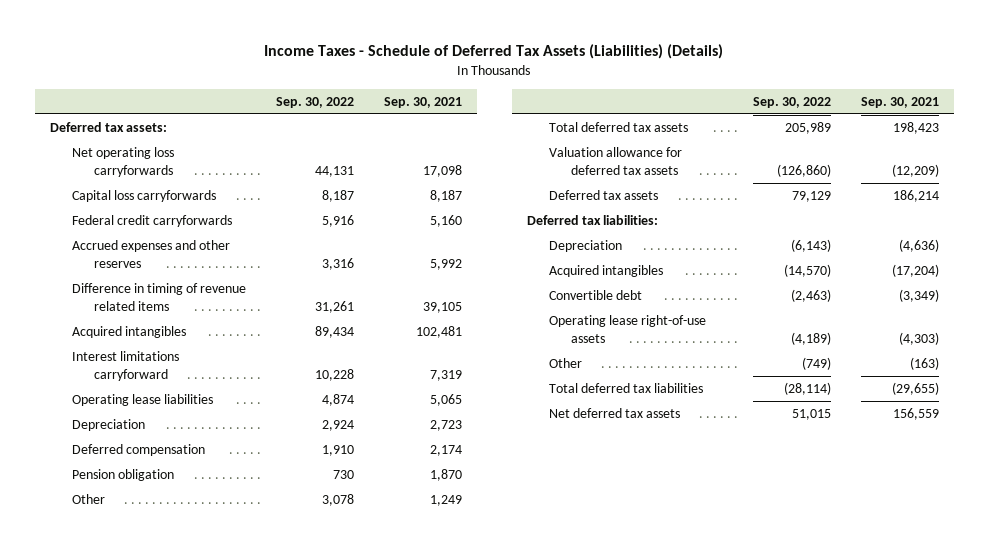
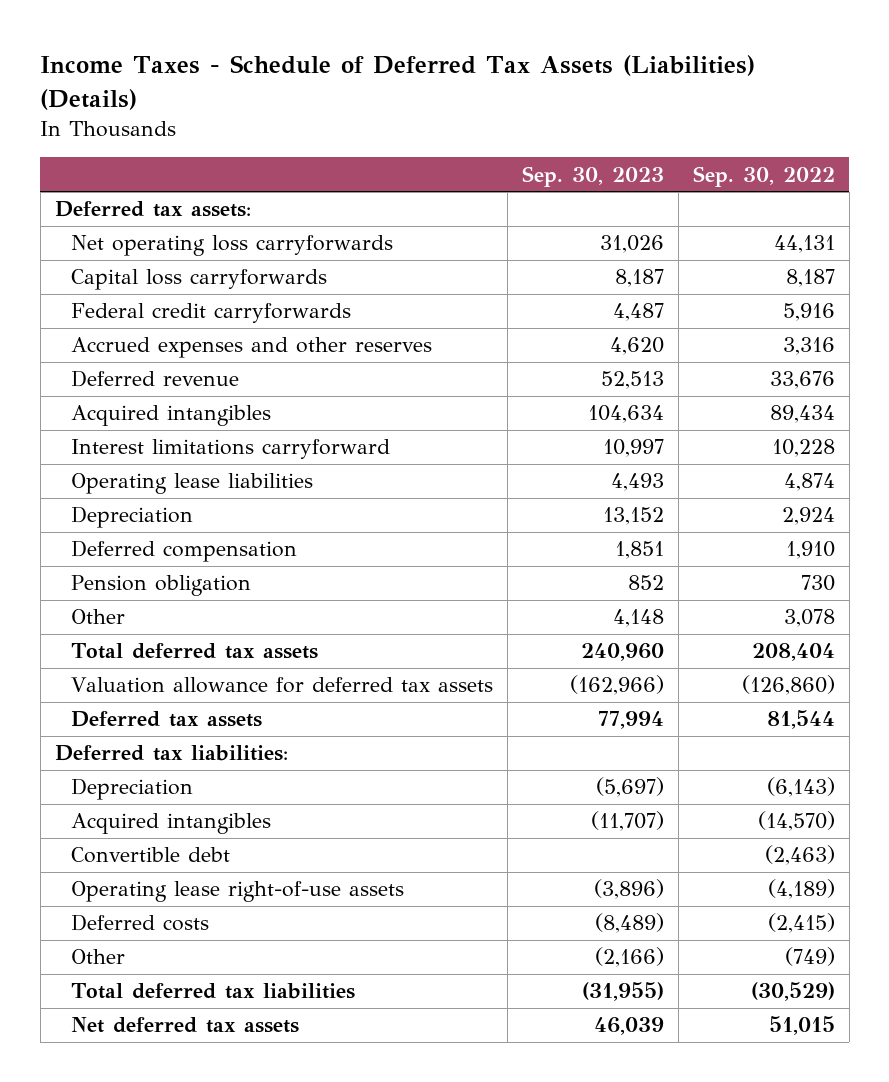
[383,96,462,108] Sep. 30, 2021 -> none
none -> [521,165,664,187] Sep. 30, 2023
[71,282,246,311] Difference in timing of revenue related items -> none
none -> [70,370,239,388] Deferred revenue
[785,121,832,134] 205,989 -> [751,643,835,662] 208,404
[792,190,832,202] 79,129 -> [766,710,835,730] 81,544
none -> [70,914,209,932] Deferred costs
[784,381,832,395] (28,114) -> [750,982,835,1002] (30,529)

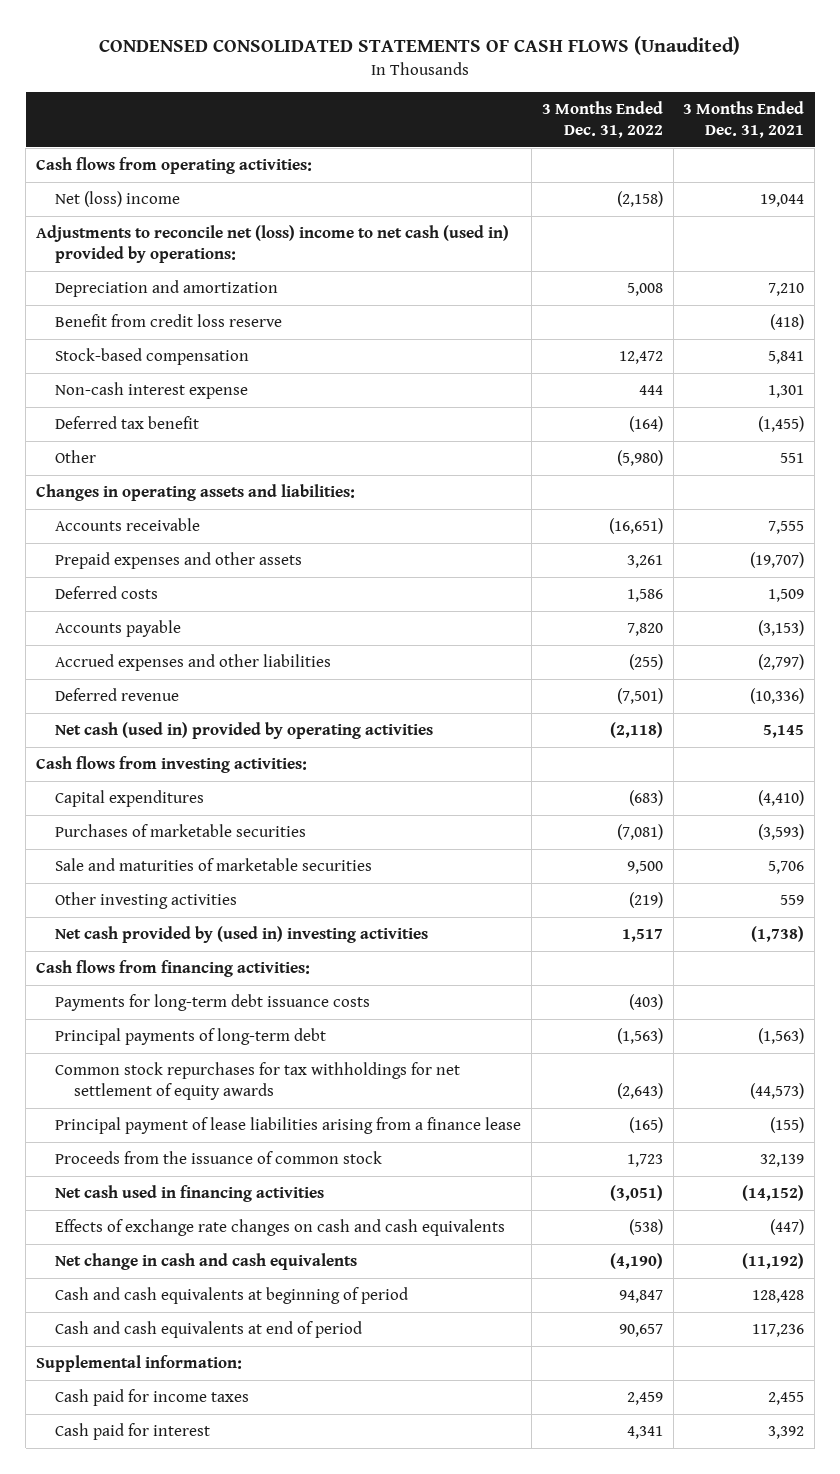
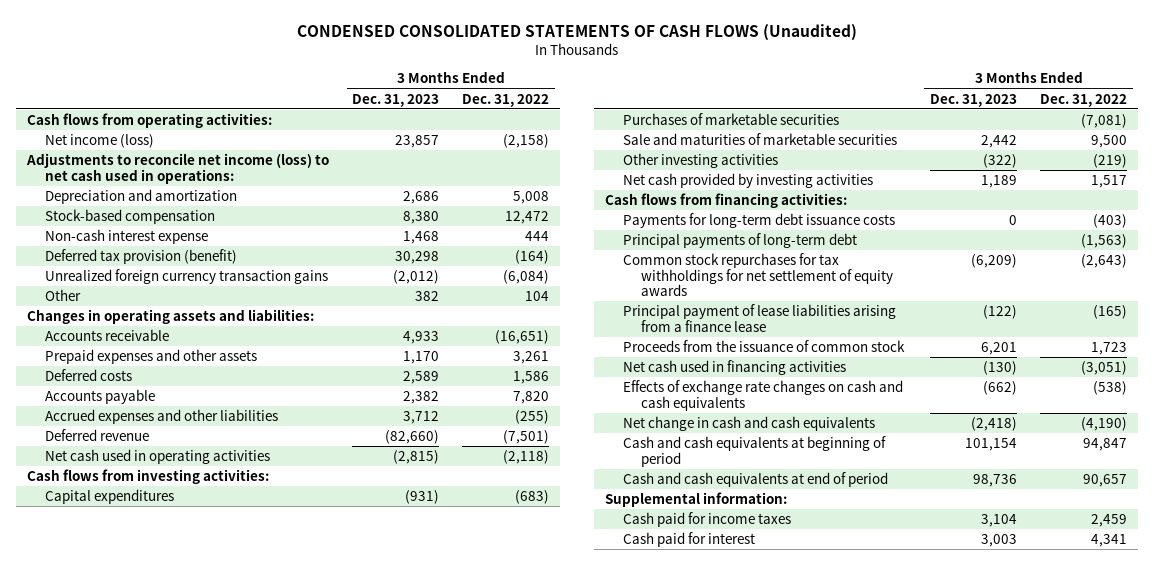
[683,100,805,138] 3 Months Ended Dec. 31, 2021 -> none
none -> [352,93,440,107] Dec. 31, 2023
[55,191,181,208] Net (loss) income -> [45,134,155,149] Net income (loss)
[36,225,510,264] Adjustments to reconcile net (loss) income to net cash (used in) provided by operations: -> [26,153,330,184] Adjustments to reconcile net income (loss) to net cash used in operations:
[55,314,283,328] Benefit from credit loss reserve -> none
[55,416,200,430] Deferred tax benefit -> [45,249,238,265] Deferred tax provision (benefit)
none -> [45,269,329,285] Unrealized foreign currency transaction gains
[616,450,663,467] (5,980) -> [525,291,550,302] 104
[55,722,434,740] Net cash (used in) provided by operating activities -> [45,449,271,465] Net cash used in operating activities
[55,926,429,944] Net cash provided by (used in) investing activities -> [623,173,874,189] Net cash provided by investing activities

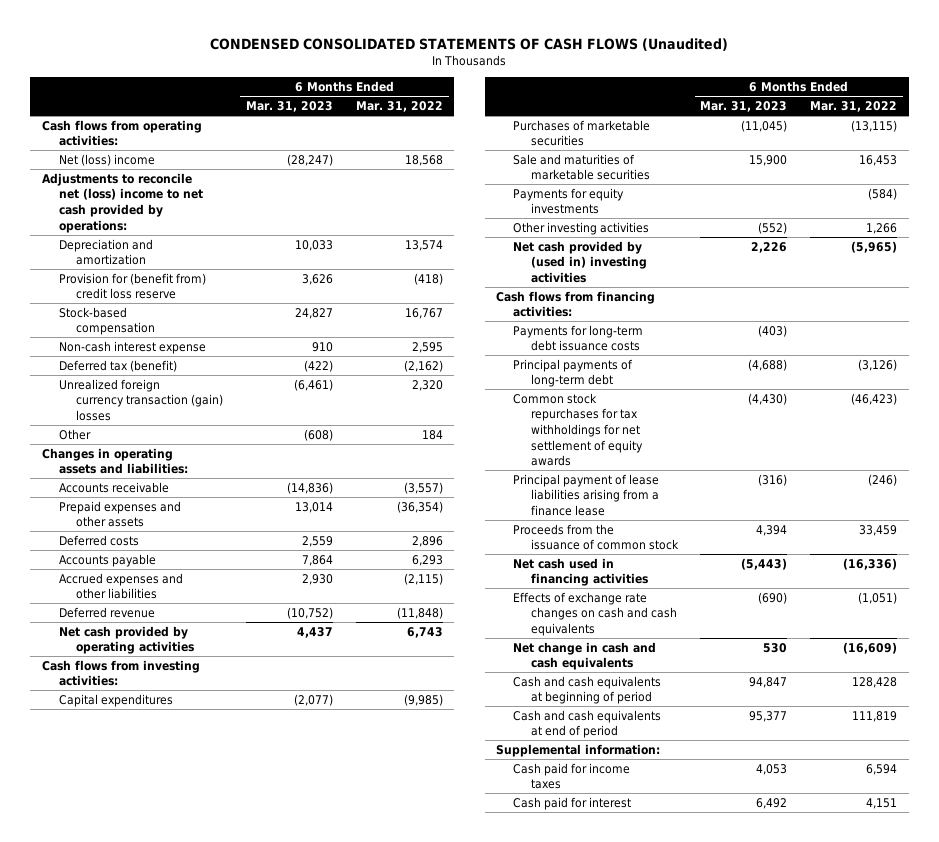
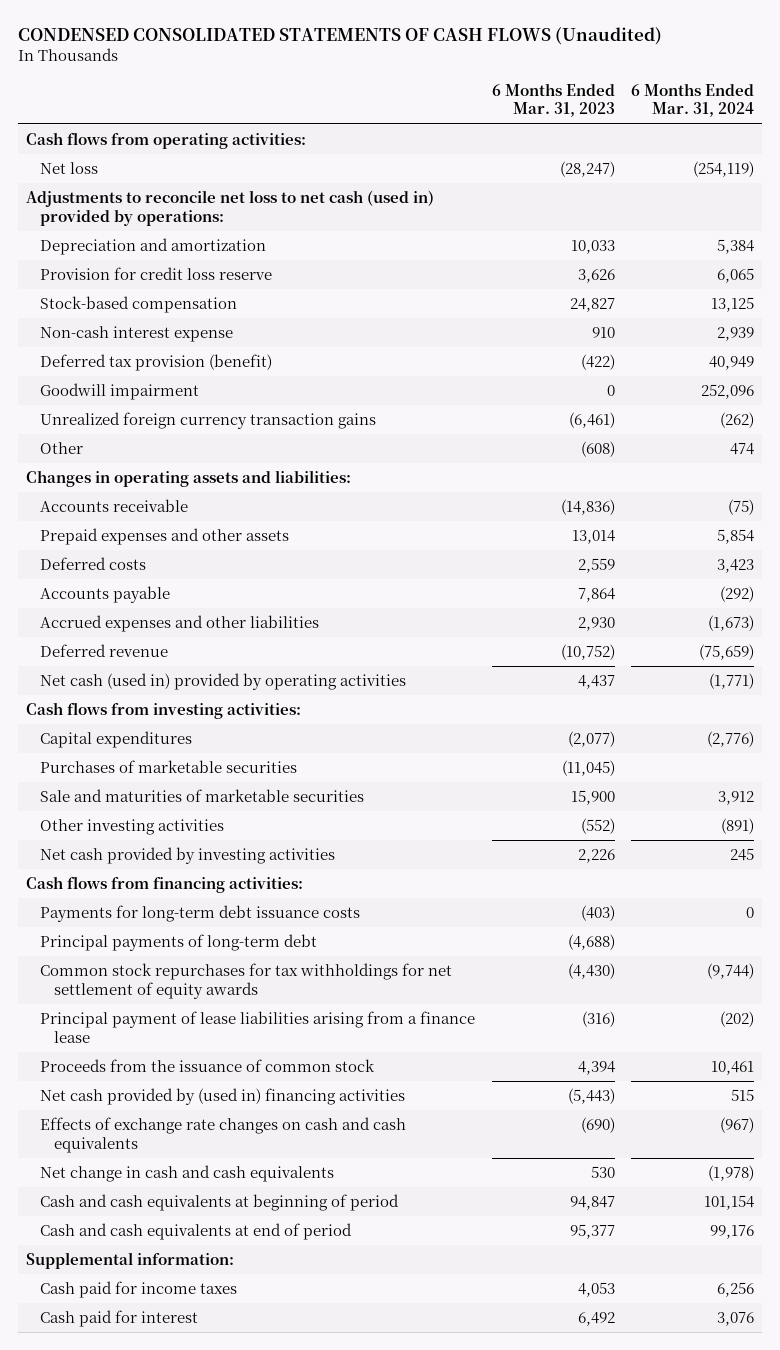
[355,101,443,113] Mar. 31, 2022 -> none
none -> [631,82,755,118] 6 Months Ended Mar. 31, 2024
[59,153,156,166] Net (loss) income -> [40,162,99,175] Net loss
[41,172,204,233] Adjustments to reconcile net (loss) income to net cash provided by operations: -> [26,190,435,226] Adjustments to reconcile net loss to net cash (used in) provided by operations:
[59,272,207,300] Provision for (benefit from) credit loss reserve -> [40,267,273,281] Provision for credit loss reserve
[59,359,178,372] Deferred tax (benefit) -> [40,354,273,372] Deferred tax provision (benefit)
none -> [40,383,200,401] Goodwill impairment
[59,378,224,422] Unrealized foreign currency transaction (gain) losses -> [40,412,377,430] Unrealized foreign currency transaction gains
[59,625,195,655] Net cash provided by operating activities -> [40,673,407,691] Net cash (used in) provided by operating activities
[513,187,625,215] Payments for equity investments -> none
[513,240,647,284] Net cash provided by (used in) investing activities -> [40,847,336,865] Net cash provided by investing activities
[513,557,648,587] Net cash used in financing activities -> [40,1088,406,1106] Net cash provided by (used in) financing activities

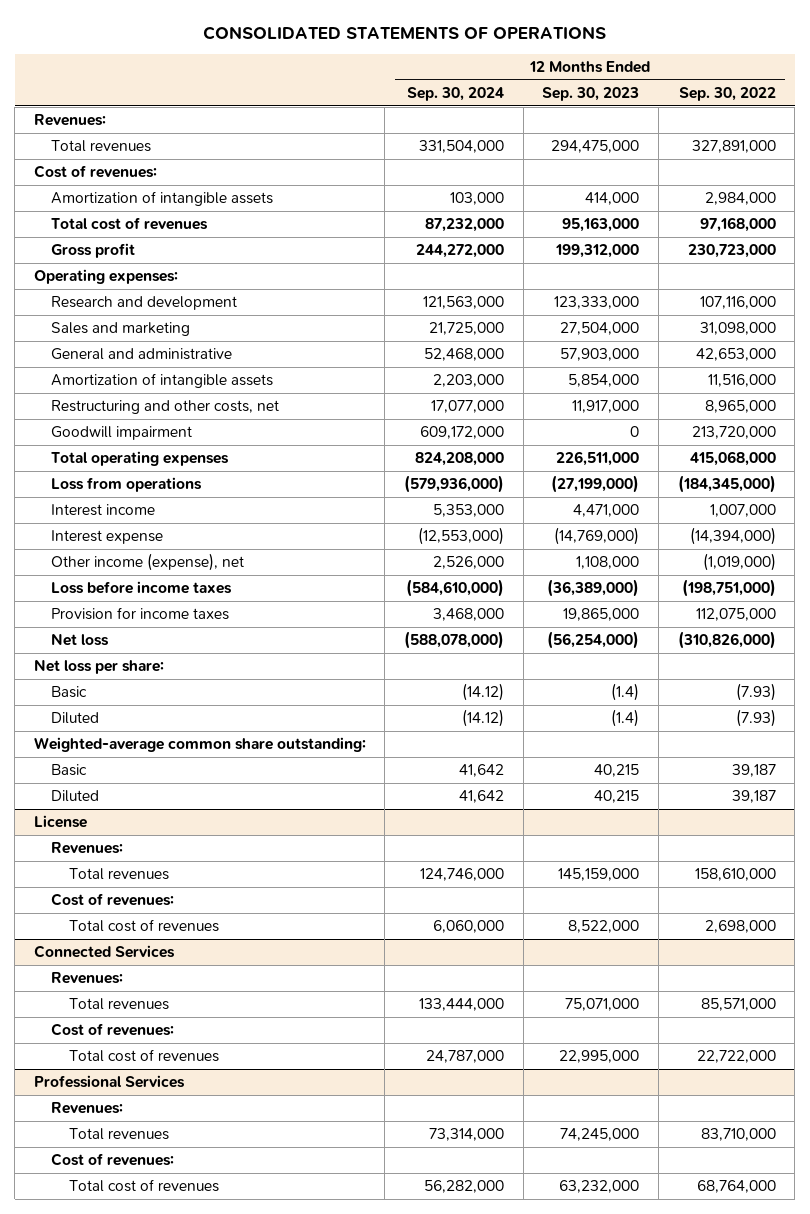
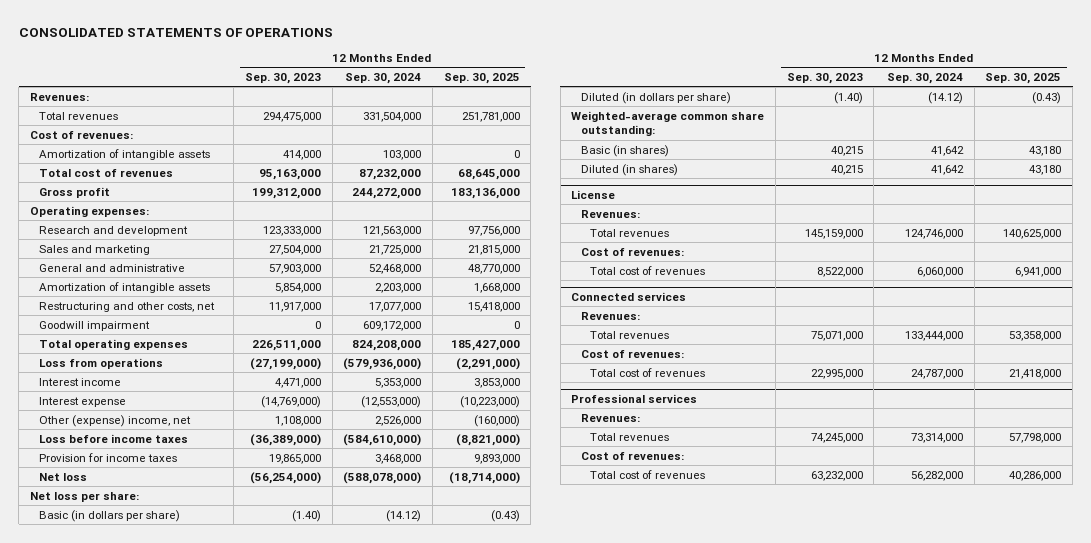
[678,87,776,102] Sep. 30, 2022 -> none
none -> [443,73,520,85] Sep. 30, 2025
[51,553,245,572] Other income (expense), net -> [38,414,191,427] Other (expense) income, net
[51,686,88,699] Basic -> [38,509,180,522] Basic (in dollars per share)
[611,683,640,702] (1.4) -> [292,509,322,522] (1.40)
[51,712,100,725] Diluted -> [580,91,731,104] Diluted (in dollars per share)
[611,709,640,728] (1.4) -> [833,91,863,104] (1.40)
[51,764,88,777] Basic -> [580,144,669,157] Basic (in shares)
[51,790,100,803] Diluted -> [580,163,678,176] Diluted (in shares)
[33,945,175,959] Connected Services -> [571,292,687,302] Connected services
[33,1075,185,1089] Professional Services -> [571,394,698,404] Professional services

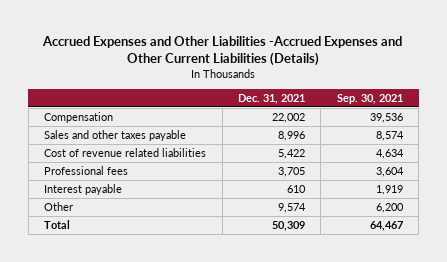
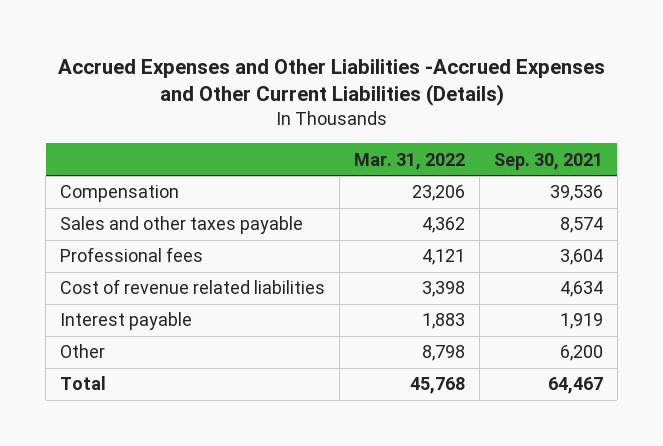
[237,93,305,104] Dec. 31, 2021 -> none
none -> [354,152,466,170] Mar. 31, 2022
[44,147,207,157] Cost of revenue related liabilities -> [60,279,326,295] Cost of revenue related liabilities

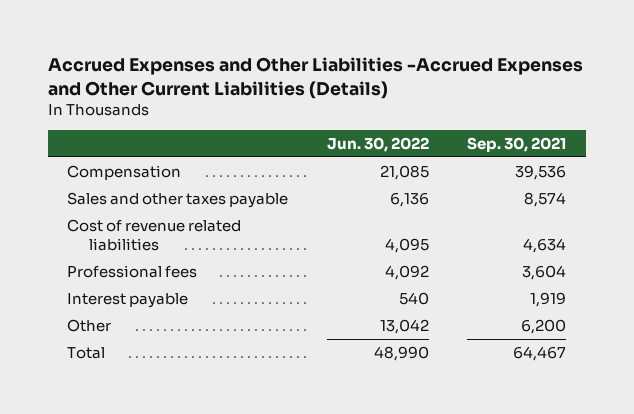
[354,152,466,170] Mar. 31, 2022 -> none
none -> [326,136,429,152] Jun. 30, 2022
[60,247,204,263] Professional fees -> [67,264,198,278] Professional fees

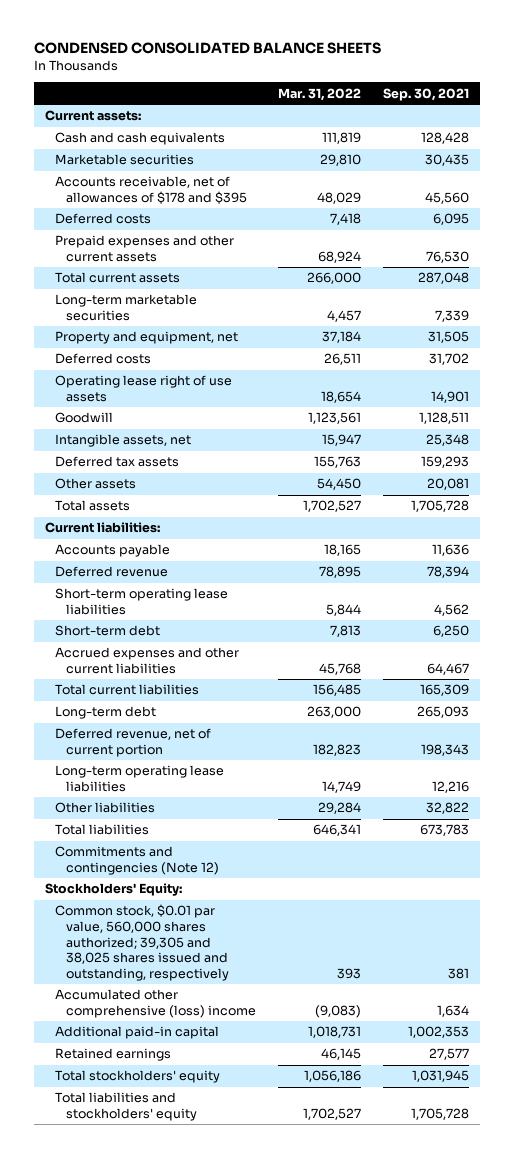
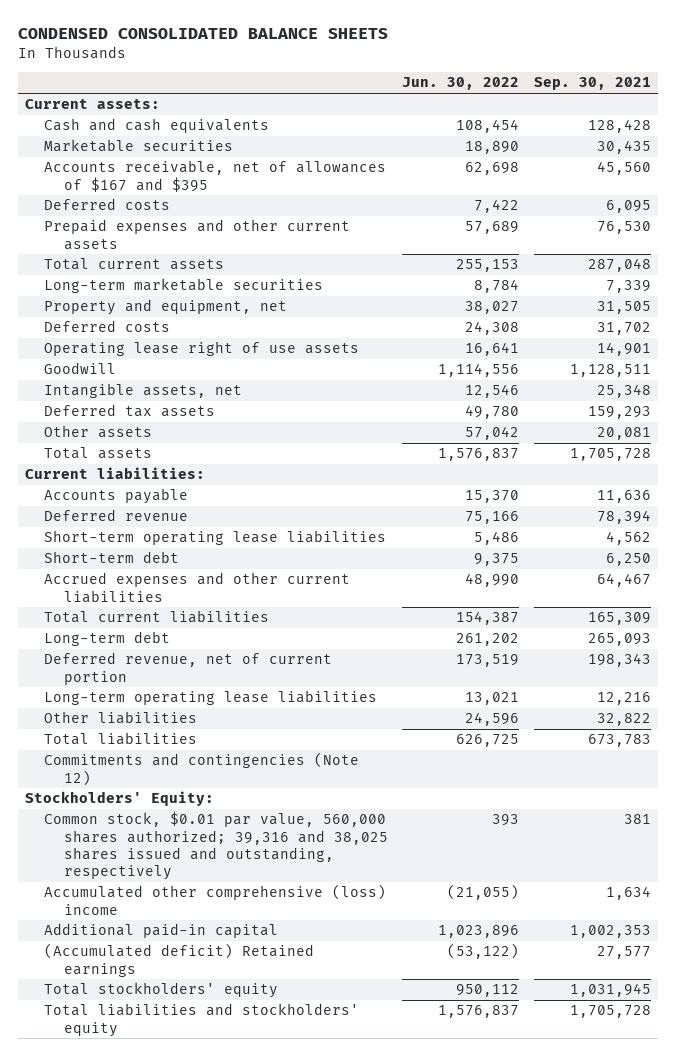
[277,87,361,101] Mar. 31, 2022 -> none
none -> [402,77,520,91] Jun. 30, 2022
[55,176,247,205] Accounts receivable, net of allowances of $178 and $395 -> [44,160,387,192] Accounts receivable, net of allowances of $167 and $395
[55,904,229,981] Common stock, $0.01 par value, 560,000 shares authorized; 39,305 and 38,025 shares issued and outstanding, respectively -> [44,811,388,880] Common stock, $0.01 par value, 560,000 shares authorized; 39,316 and 38,025 shares issued and outstanding, respectively
[55,1048,172,1062] Retained earnings -> [44,943,315,977] (Accumulated deficit) Retained earnings

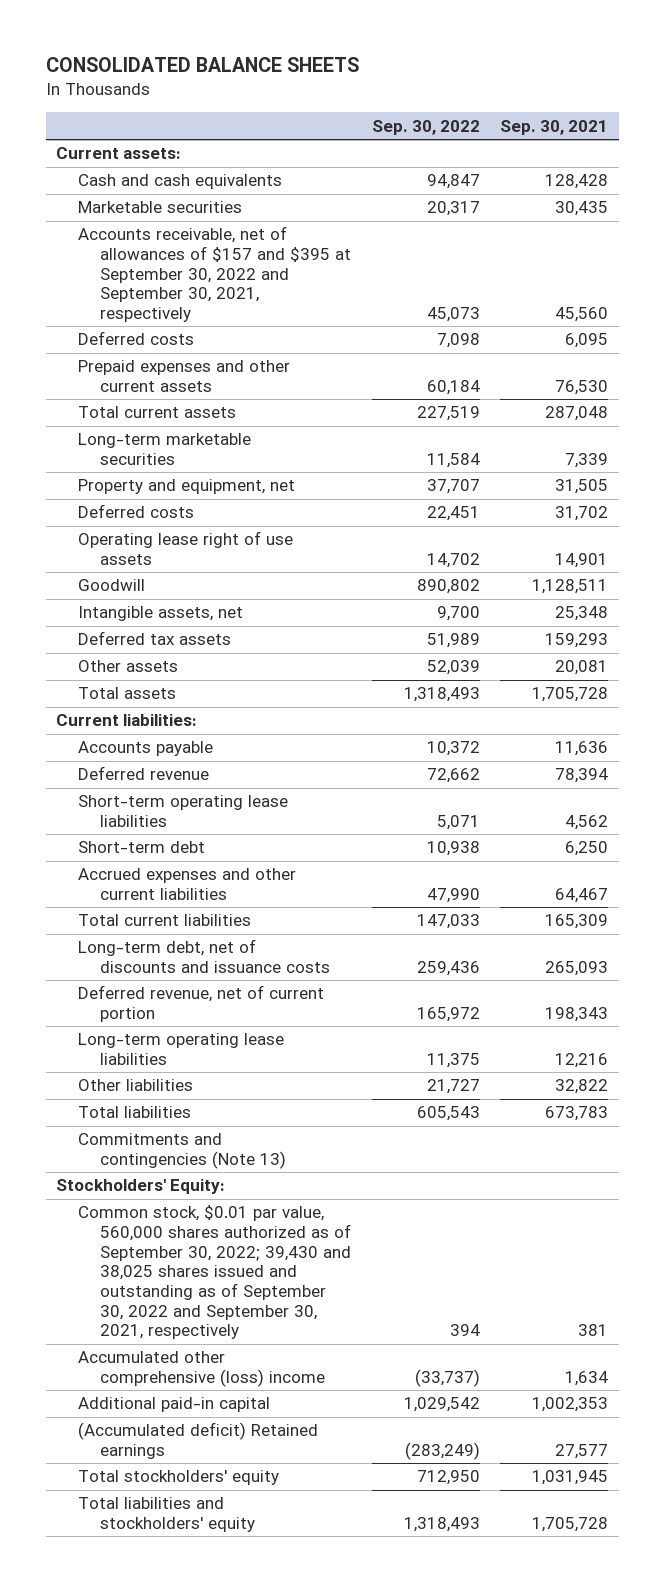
[17,28,388,40] CONDENSED CONSOLIDATED BALANCE SHEETS -> [46,57,360,73] CONSOLIDATED BALANCE SHEETS
[402,77,520,91] Jun. 30, 2022 -> none
none -> [371,119,480,135] Sep. 30, 2022
[44,160,387,192] Accounts receivable, net of allowances of $167 and $395 -> [78,226,352,323] Accounts receivable, net of allowances of $157 and $395 at September 30, 2022 and September 30, 2021, respectively
[44,631,171,647] Long-term debt -> [78,939,331,974] Long-term debt, net of discounts and issuance costs
[44,752,360,786] Commitments and contingencies (Note 12) -> [78,1133,287,1170] Commitments and contingencies (Note 13)
[44,811,388,880] Common stock, $0.01 par value, 560,000 shares authorized; 39,316 and 38,025 shares issued and outstanding, respectively -> [78,1205,352,1340] Common stock, $0.01 par value, 560,000 shares authorized as of September 30, 2022; 39,430 and 38,025 shares issued and outstanding as of September 30, 2022 and September 30, 2021, respectively

